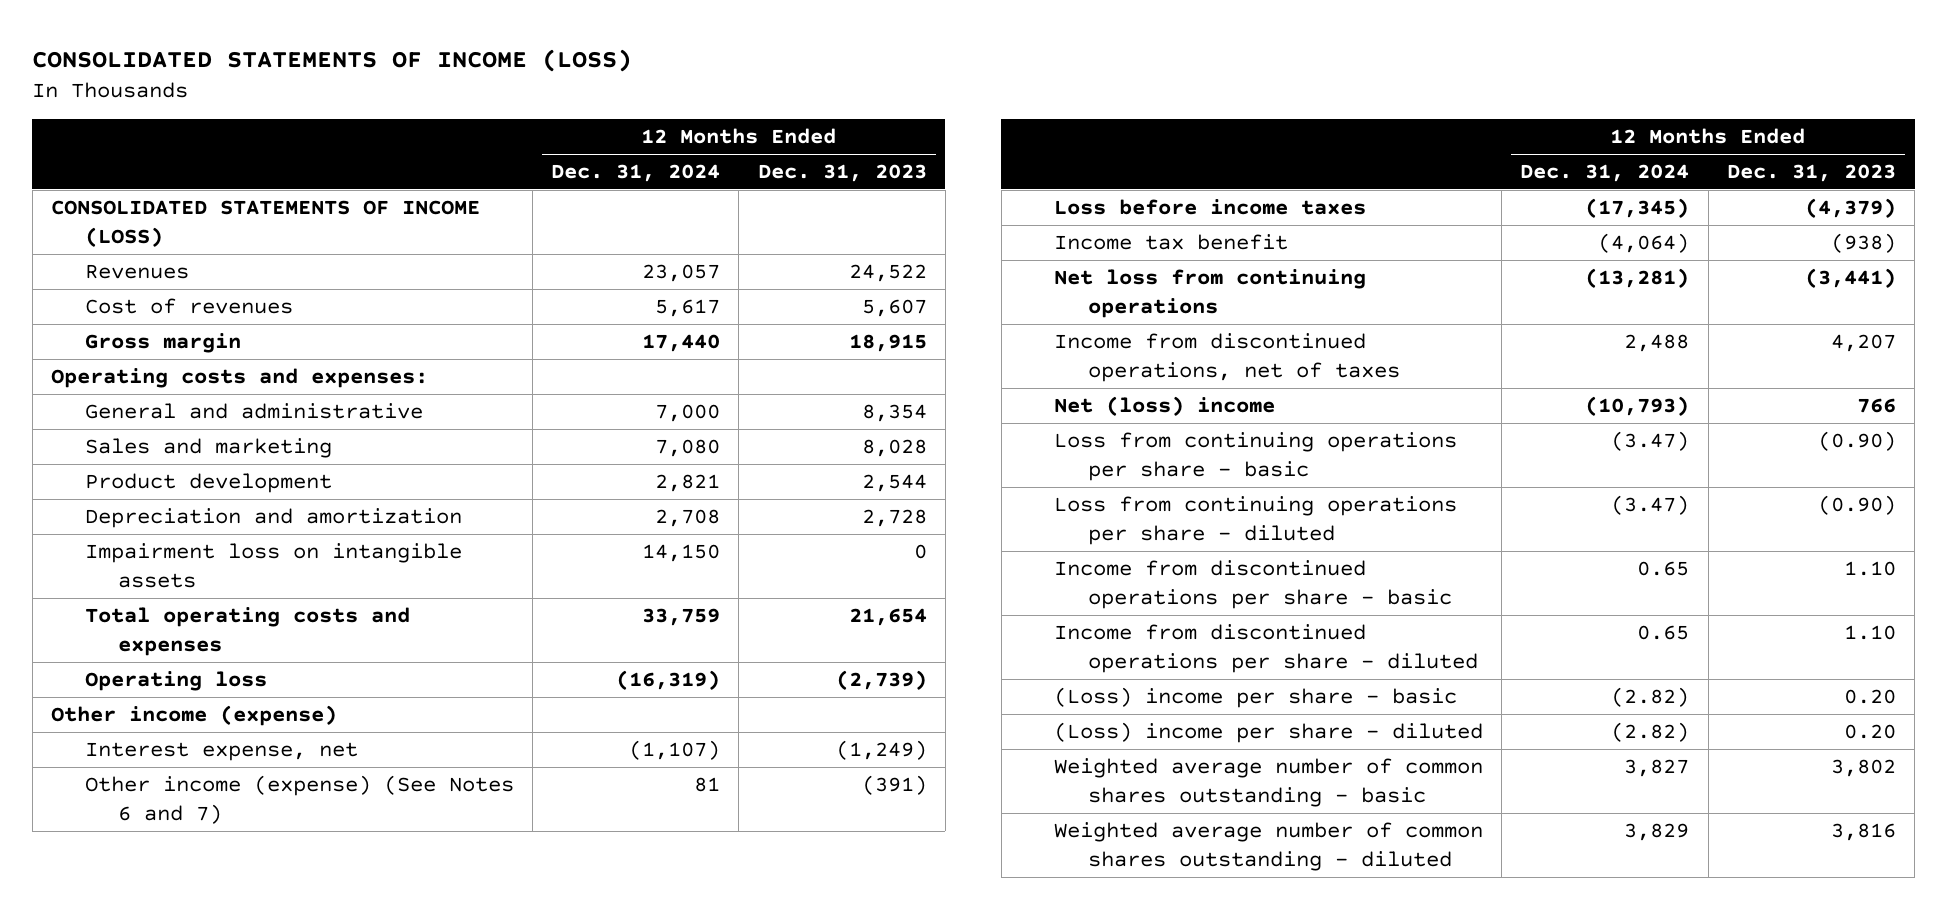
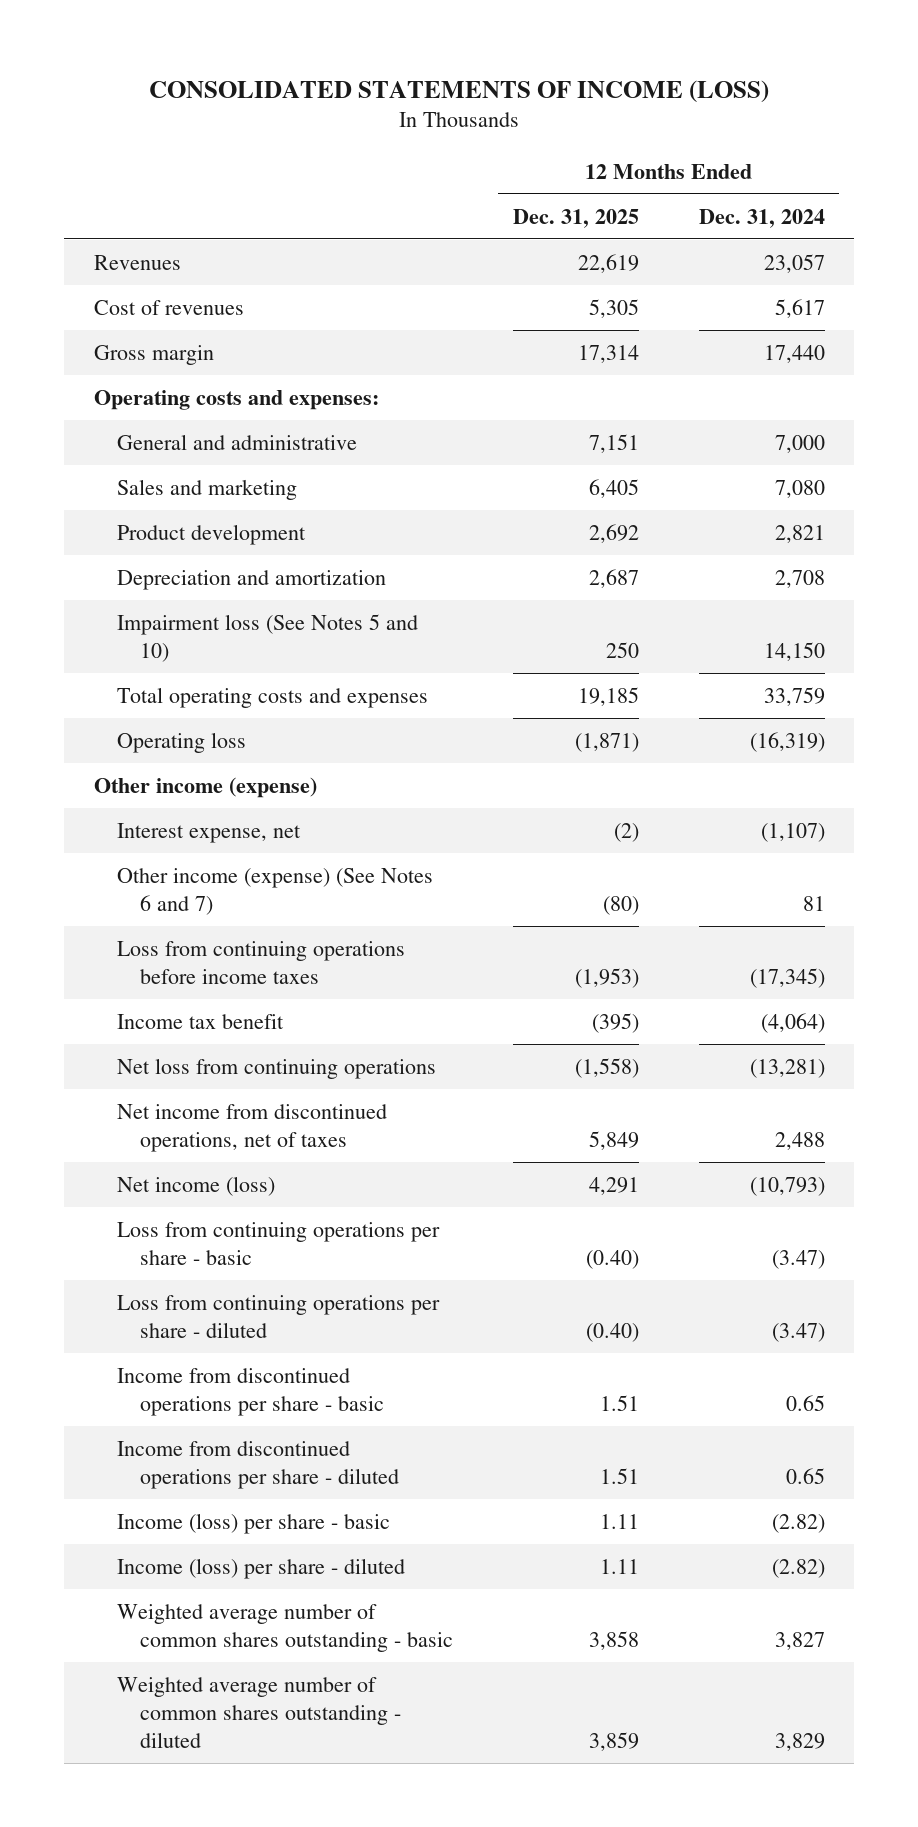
[757,164,927,183] Dec. 31, 2023 -> none
none -> [512,208,639,228] Dec. 31, 2025
[50,200,480,247] CONSOLIDATED STATEMENTS OF INCOME (LOSS) -> none
[84,543,462,588] Impairment loss on intangible assets -> [116,613,418,662] Impairment loss (See Notes 5 and 10)
[1053,199,1366,216] Loss before income taxes -> [116,940,405,984] Loss from continuing operations before income taxes
[1053,333,1400,382] Income from discontinued operations, net of taxes -> [116,1103,387,1152] Net income from discontinued operations, net of taxes
[1053,396,1275,417] Net (loss) income -> [116,1175,275,1196] Net income (loss)
[1053,687,1457,709] (Loss) income per share - basic -> [116,1512,390,1534] Income (loss) per share - basic
[1053,722,1483,744] (Loss) income per share - diluted -> [116,1557,405,1579] Income (loss) per share - diluted

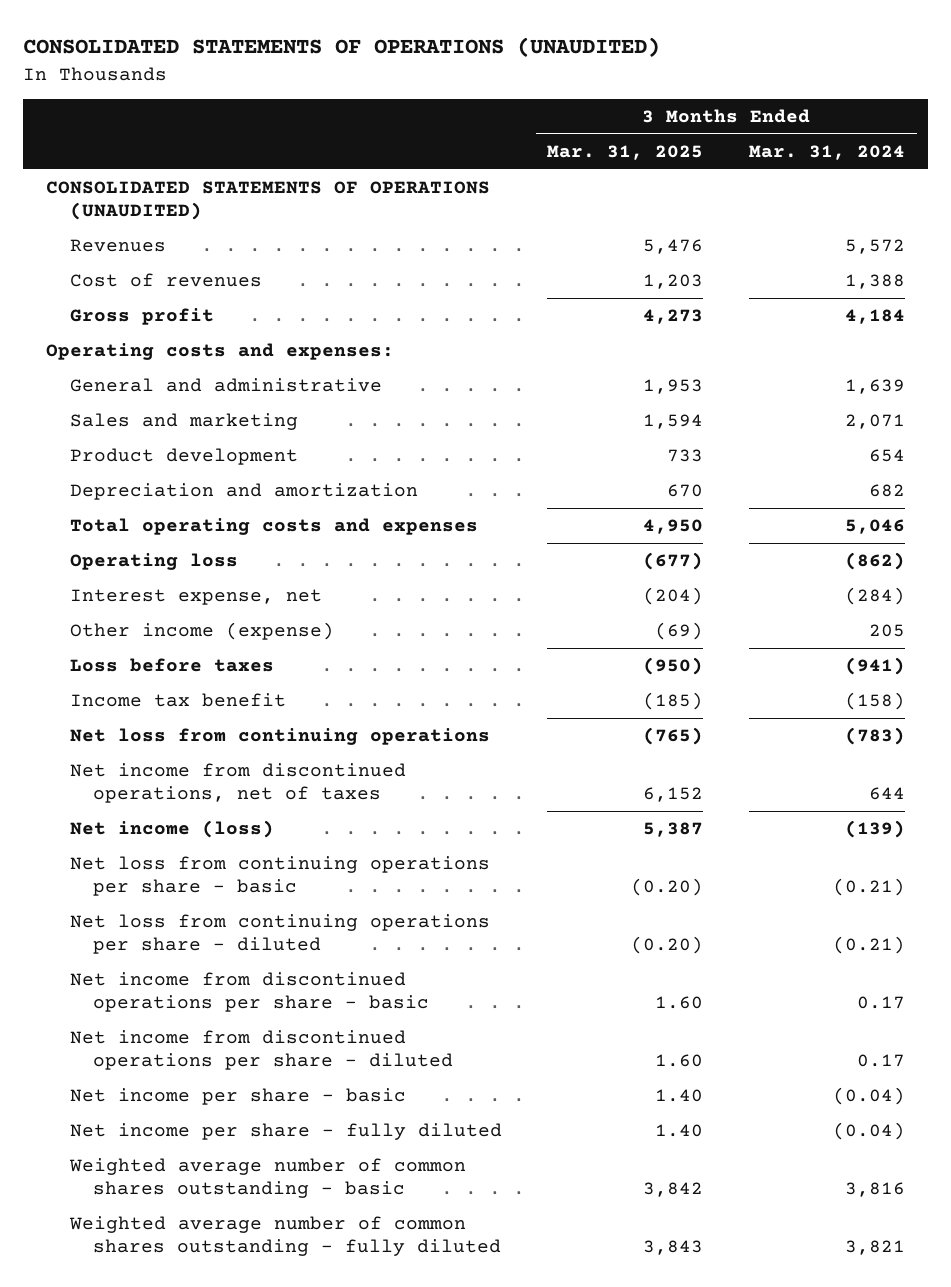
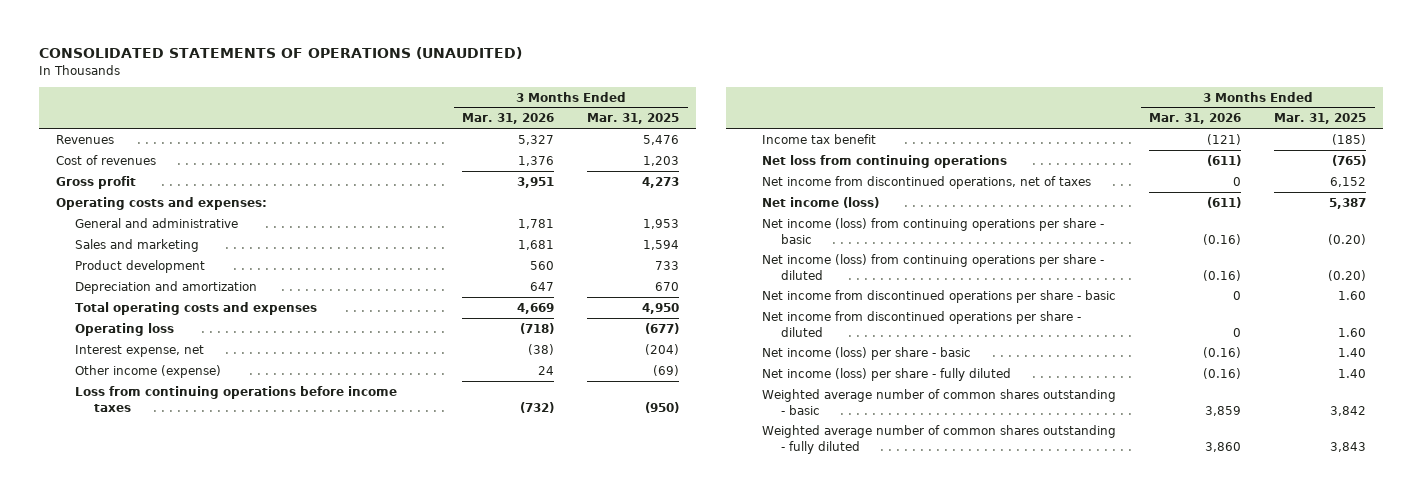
[749,144,906,160] Mar. 31, 2024 -> none
none -> [462,113,555,125] Mar. 31, 2026
[46,181,491,221] CONSOLIDATED STATEMENTS OF OPERATIONS (UNAUDITED) -> none
[69,658,274,673] Loss before taxes -> [74,385,397,412] Loss from continuing operations before income taxes
[69,856,490,897] Net loss from continuing operations per share - basic -> [761,217,1104,244] Net income (loss) from continuing operations per share - basic
[69,914,490,955] Net loss from continuing operations per share - diluted -> [761,253,1104,280] Net income (loss) from continuing operations per share - diluted
[69,1088,406,1106] Net income per share - basic -> [761,346,971,360] Net income (loss) per share - basic
[69,1123,502,1141] Net income per share - fully diluted -> [761,367,1011,381] Net income (loss) per share - fully diluted

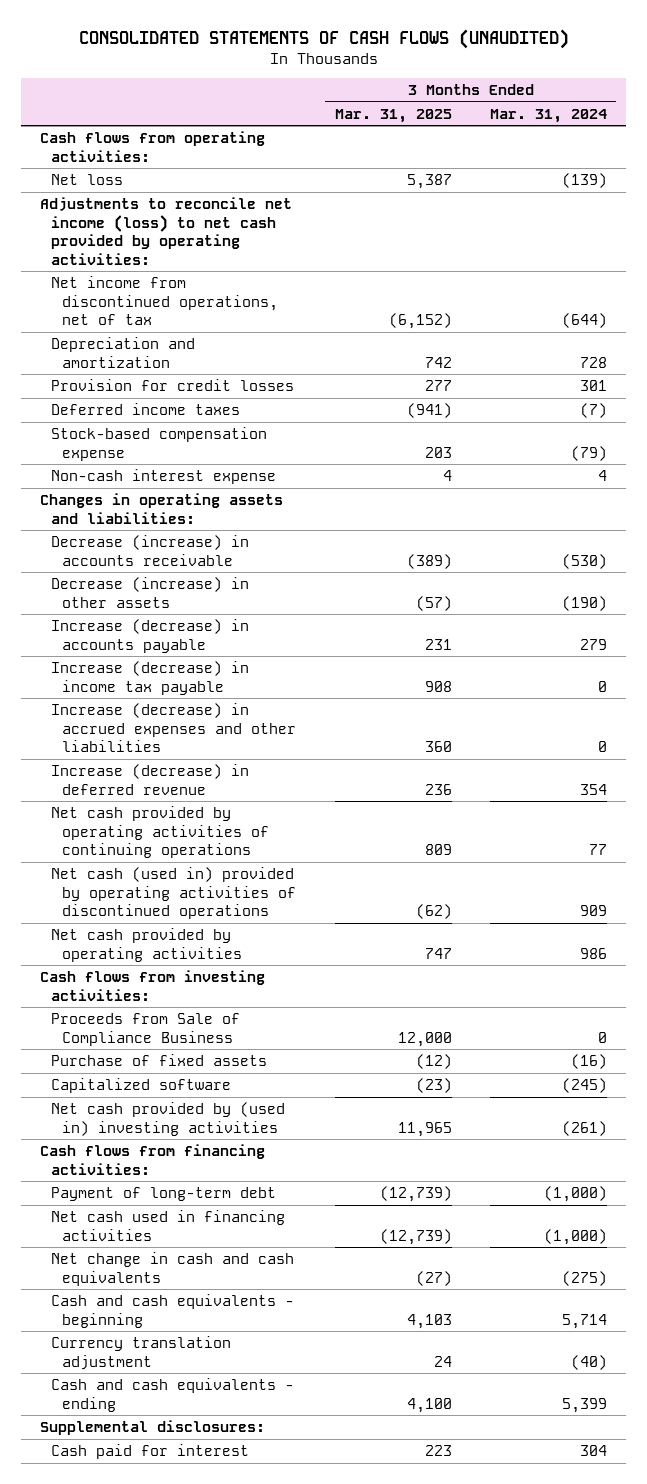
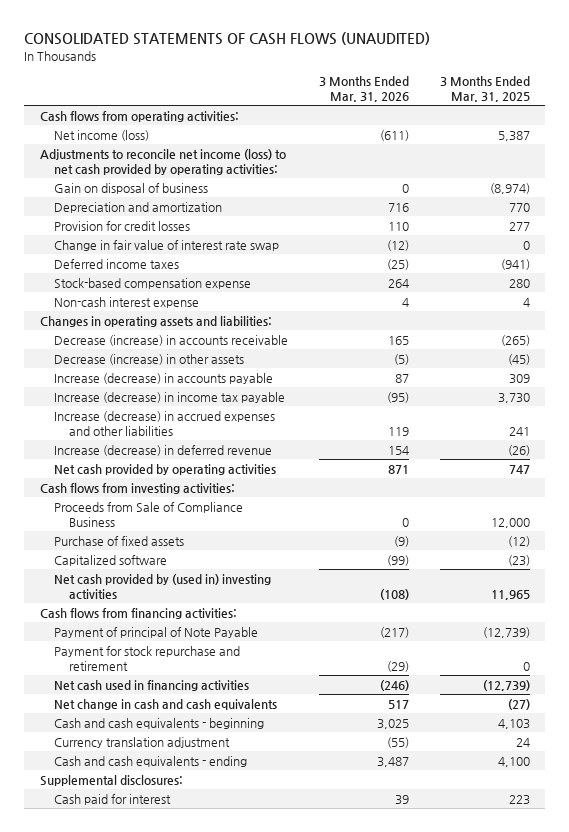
[489,108,607,123] Mar. 31, 2024 -> none
none -> [318,76,409,103] 3 Months Ended Mar. 31, 2026
[51,173,124,185] Net loss -> [54,129,150,141] Net income (loss)
[51,275,279,326] Net income from discontinued operations, net of tax -> none
none -> [54,182,209,194] Gain on disposal of business
[424,356,452,368] 742 -> [508,202,530,212] 770
none -> [54,239,280,251] Change in fair value of interest rate swap
[424,446,452,458] 203 -> [508,278,530,288] 280
[51,805,270,859] Net cash provided by operating activities of continuing operations -> none
[51,866,297,920] Net cash (used in) provided by operating activities of discontinued operations -> none
[406,553,452,569] (389) -> [500,334,530,346] (265)
[415,595,452,611] (57) -> [507,353,530,365] (45)
[424,638,452,650] 231 -> [508,373,530,384] 309
[424,680,452,692] 908 -> [497,392,530,403] 3,730
[424,741,452,753] 360 -> [508,426,530,436] 241
[424,783,452,795] 236 -> [507,444,530,456] (26)
[51,1186,277,1201] Payment of long-term debt -> [54,626,259,638] Payment of principal of Note Payable
none -> [54,645,241,671] Payment for stock repurchase and retirement

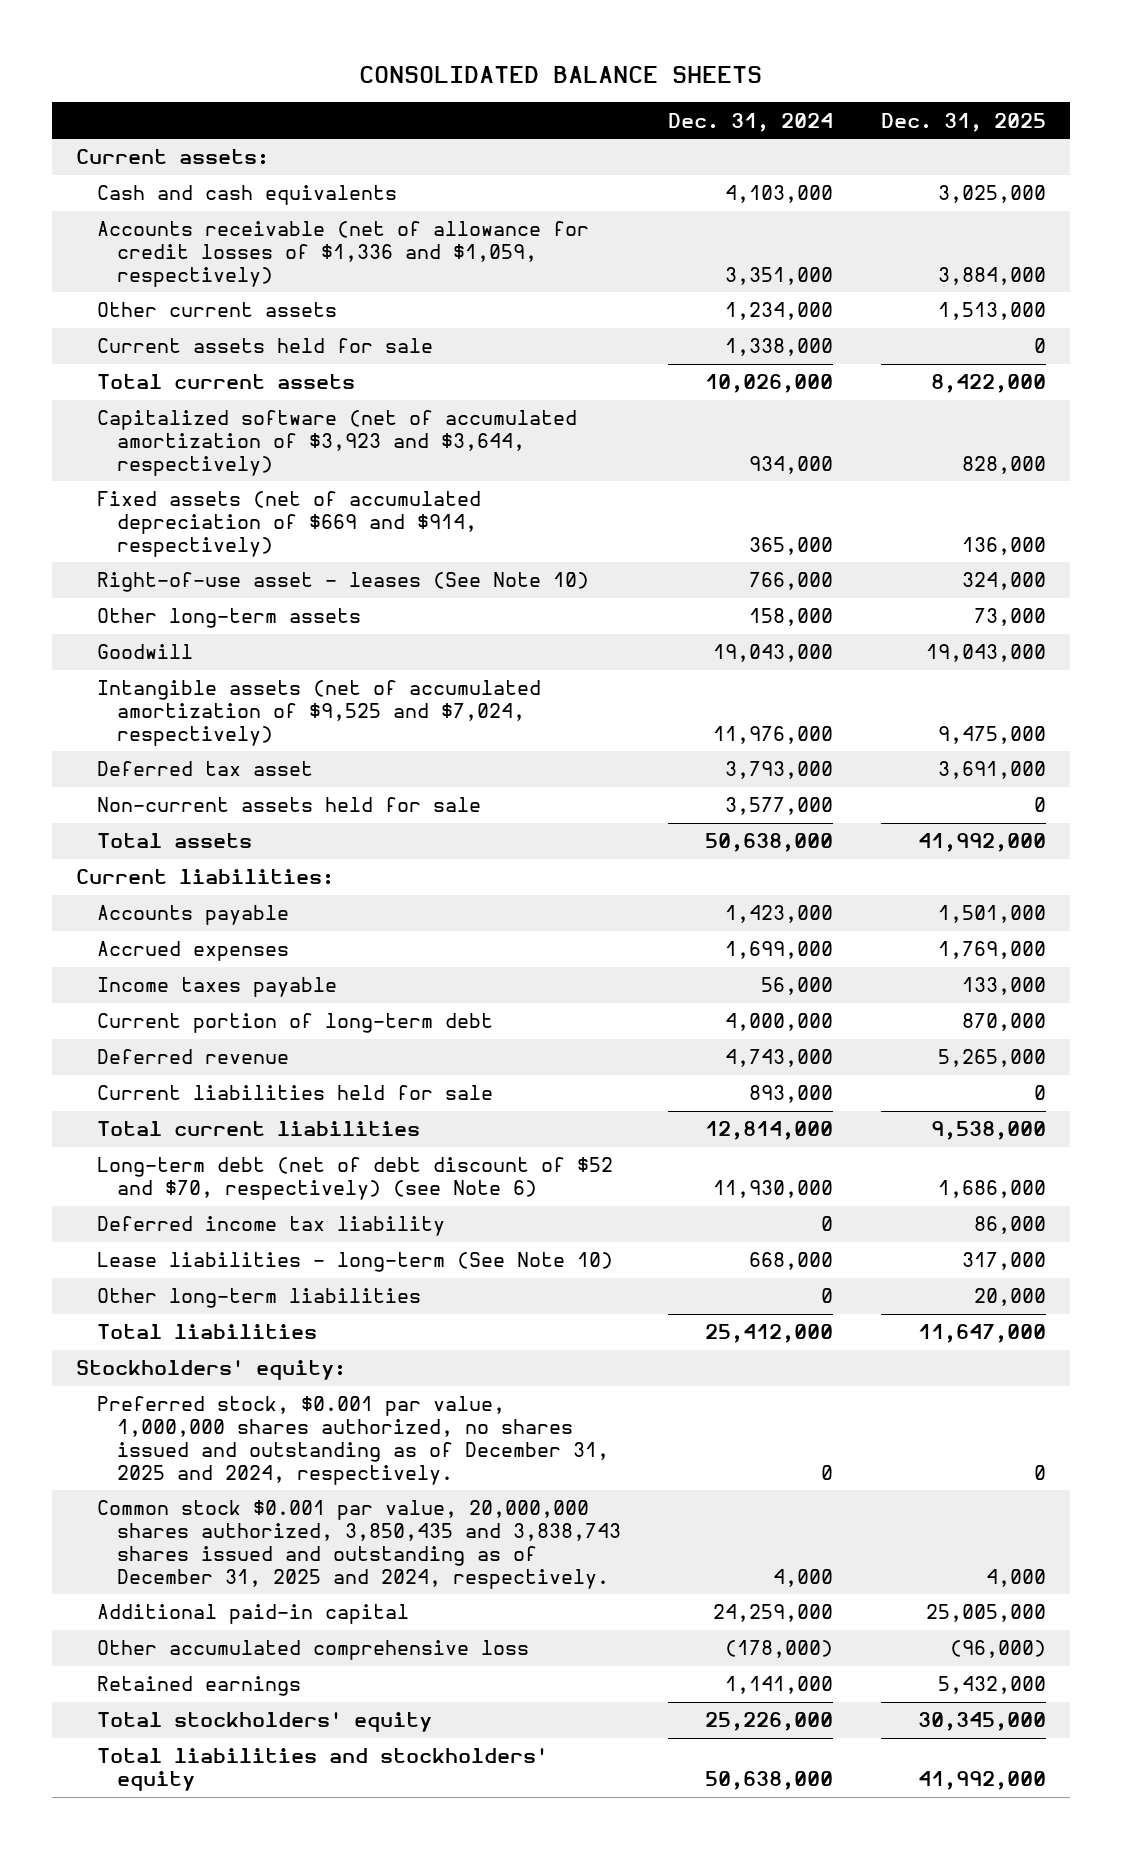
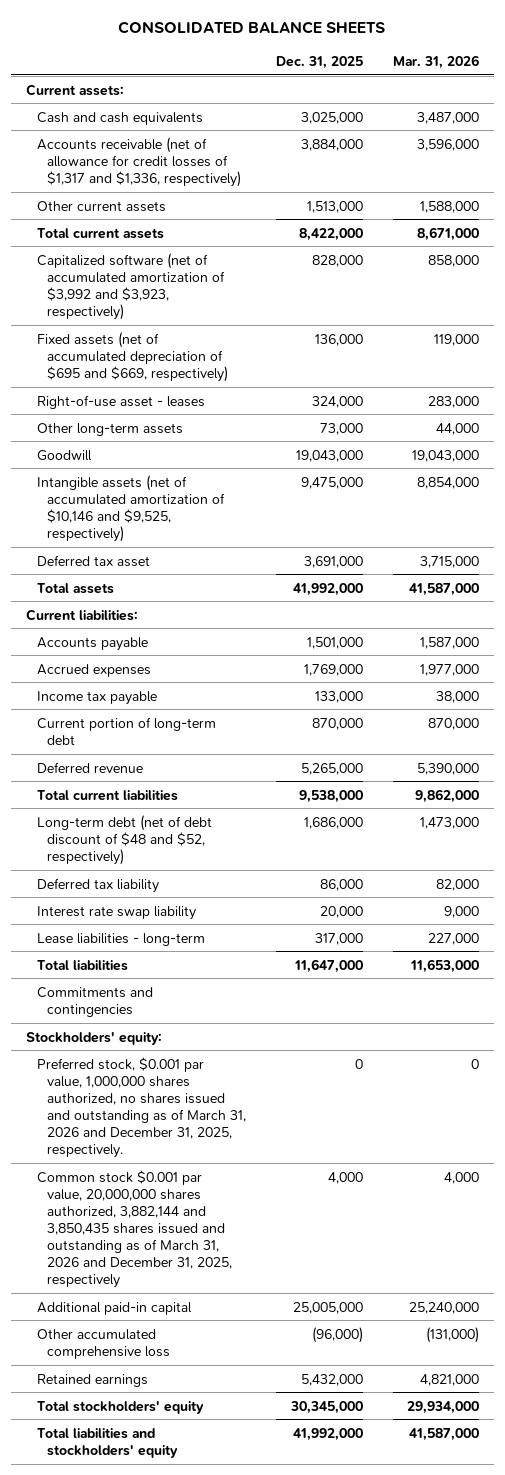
[668,112,834,132] Dec. 31, 2024 -> none
none -> [392,54,479,69] Mar. 31, 2026
[96,221,589,288] Accounts receivable (net of allowance for credit losses of $1,336 and $1,059, respectively) -> [36,136,242,187] Accounts receivable (net of allowance for credit losses of $1,317 and $1,336, respectively)
[96,338,433,354] Current assets held for sale -> none
[96,410,577,477] Capitalized software (net of accumulated amortization of $3,923 and $3,644, respectively) -> [36,252,226,320] Capitalized software (net of accumulated amortization of $3,992 and $3,923, respectively)
[96,491,481,558] Fixed assets (net of accumulated depreciation of $669 and $914, respectively) -> [36,331,229,382] Fixed assets (net of accumulated depreciation of $695 and $669, respectively)
[96,572,589,593] Right-of-use asset - leases (See Note 10) -> [36,394,205,409] Right-of-use asset - leases
[96,680,541,747] Intangible assets (net of accumulated amortization of $9,525 and $7,024, respectively) -> [36,474,226,542] Intangible assets (net of accumulated amortization of $10,146 and $9,525, respectively)
[96,797,481,813] Non-current assets held for sale -> none
[96,977,337,998] Income taxes payable -> [36,690,157,705] Income tax payable
[96,1085,493,1101] Current liabilities held for sale -> none
[96,1288,421,1309] Other long-term liabilities -> none
[96,1157,613,1201] Long-term debt (net of debt discount of $52 and $70, respectively) (see Note 6) -> [36,814,212,865] Long-term debt (net of debt discount of $48 and $52, respectively)
[96,1216,445,1237] Deferred income tax liability -> [36,877,159,893] Deferred tax liability
none -> [36,905,196,920] Interest rate swap liability
[96,1252,613,1273] Lease liabilities - long-term (See Note 10) -> [36,932,205,946] Lease liabilities - long-term
none -> [36,986,153,1017] Commitments and contingencies
[96,1396,609,1485] Preferred stock, $0.001 par value, 1,000,000 shares authorized, no shares issued and outstanding as of December 31, 2025 and 2024, respectively. -> [36,1056,247,1158] Preferred stock, $0.001 par value, 1,000,000 shares authorized, no shares issued and outstanding as of March 31, 2026 and December 31, 2025, respectively.
[96,1500,621,1589] Common stock $0.001 par value, 20,000,000 shares authorized, 3,850,435 and 3,838,743 shares issued and outstanding as of December 31, 2025 and 2024, respectively. -> [36,1169,233,1288] Common stock $0.001 par value, 20,000,000 shares authorized, 3,882,144 and 3,850,435 shares issued and outstanding as of March 31, 2026 and December 31, 2025, respectively

